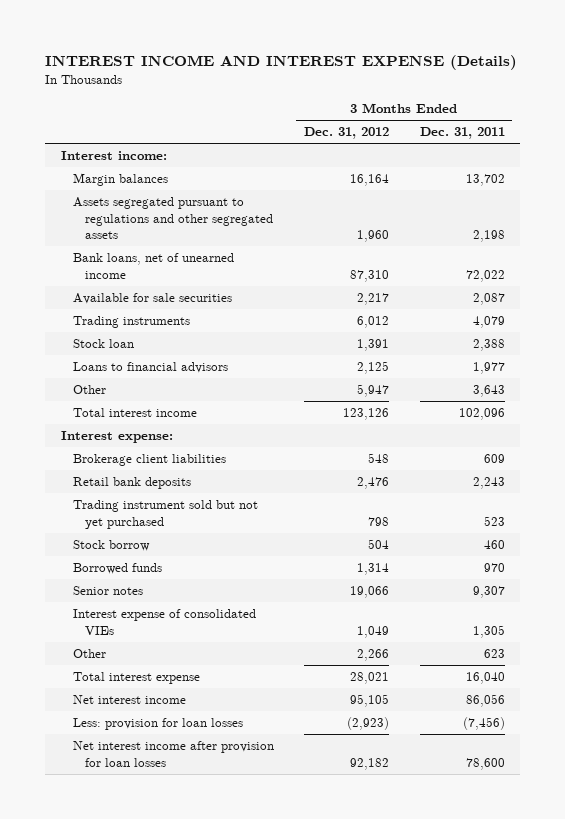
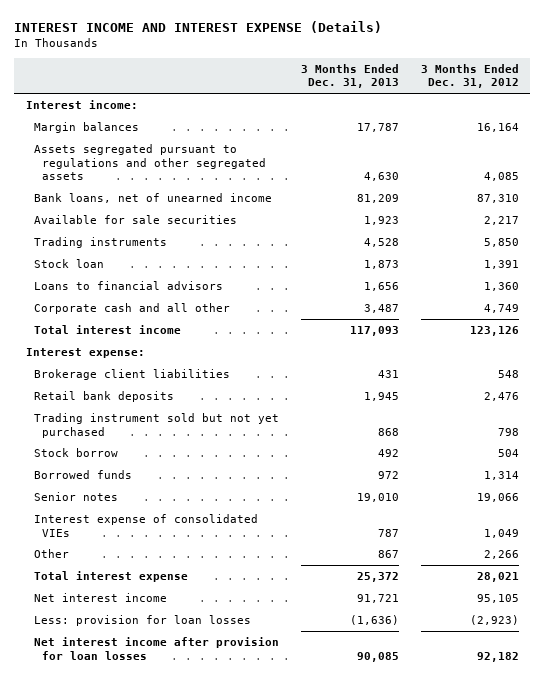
[419,127,505,140] Dec. 31, 2011 -> none
none -> [300,63,399,89] 3 Months Ended Dec. 31, 2013
[357,230,390,243] 1,960 -> [484,172,520,182] 4,085
[357,316,390,329] 6,012 -> [484,237,520,247] 5,850
[357,361,390,375] 2,125 -> [484,281,520,291] 1,360
[72,385,106,395] Other -> [33,302,230,314] Corporate cash and all other
[357,384,390,398] 5,947 -> [484,303,520,313] 4,749

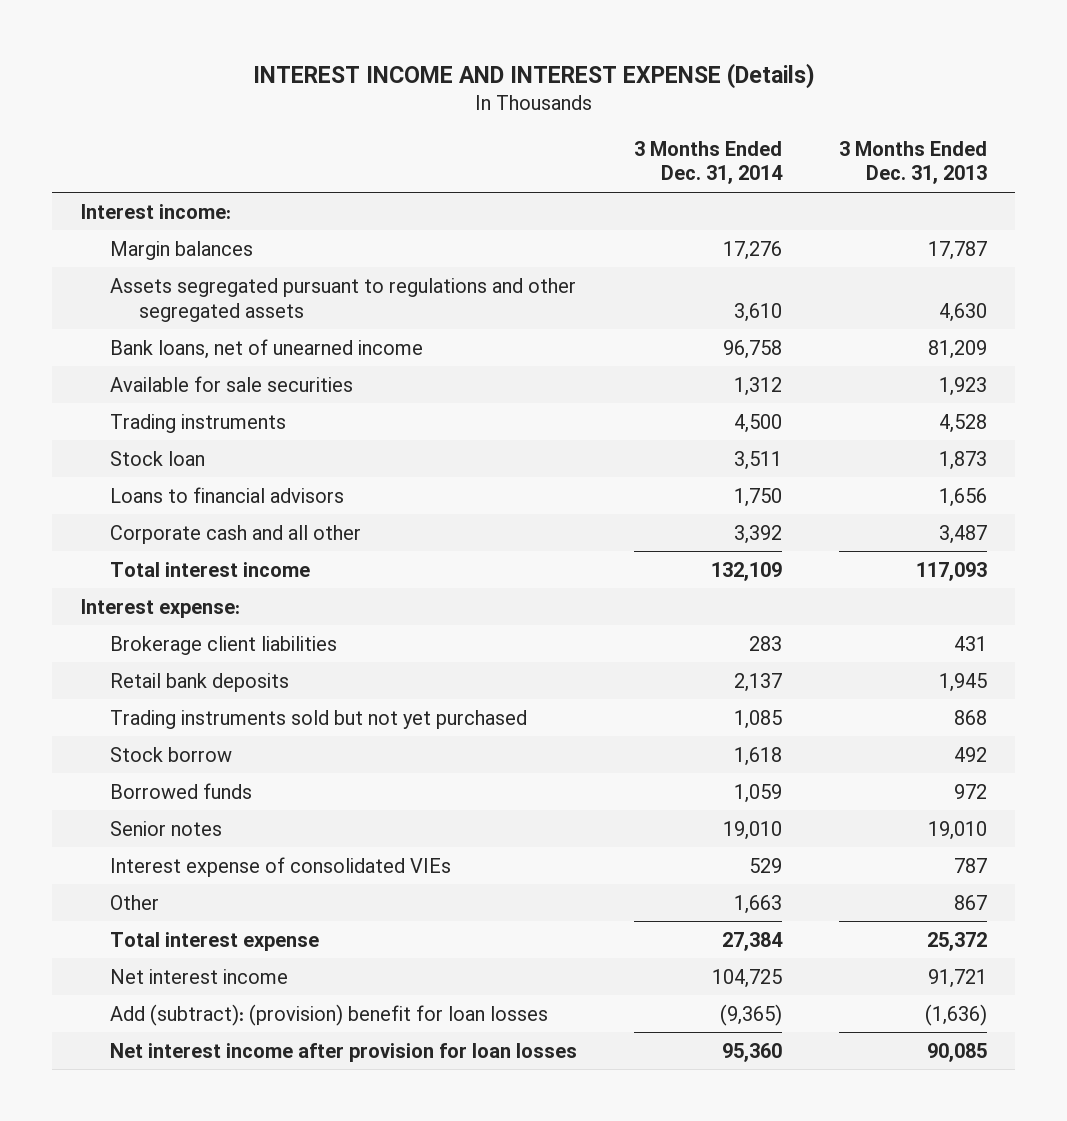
[421,63,520,89] 3 Months Ended Dec. 31, 2012 -> none
none -> [633,140,783,185] 3 Months Ended Dec. 31, 2014
[33,412,279,438] Trading instrument sold but not yet purchased -> [109,709,527,729] Trading instruments sold but not yet purchased
[33,614,251,626] Less: provision for loan losses -> [109,1003,548,1026] Add (subtract): (provision) benefit for loan losses

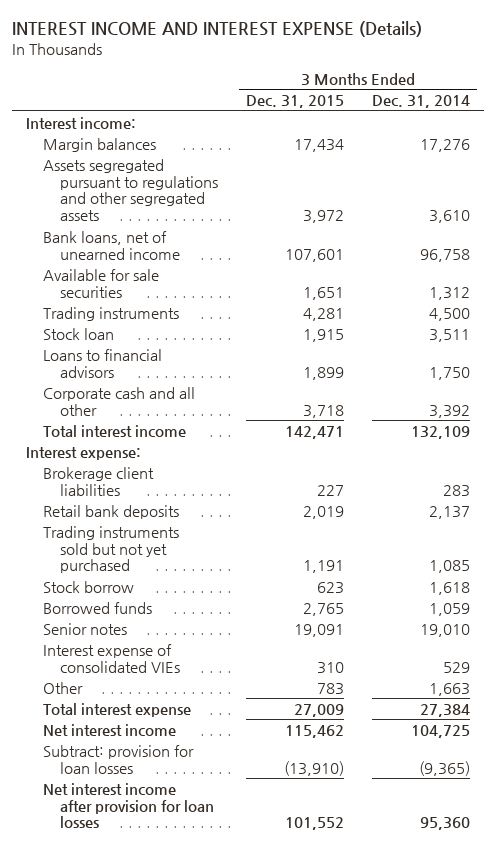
[838,140,987,185] 3 Months Ended Dec. 31, 2013 -> none
none -> [246,95,345,109] Dec. 31, 2015
[109,1003,548,1026] Add (subtract): (provision) benefit for loan losses -> [43,744,195,774] Subtract: provision for loan losses

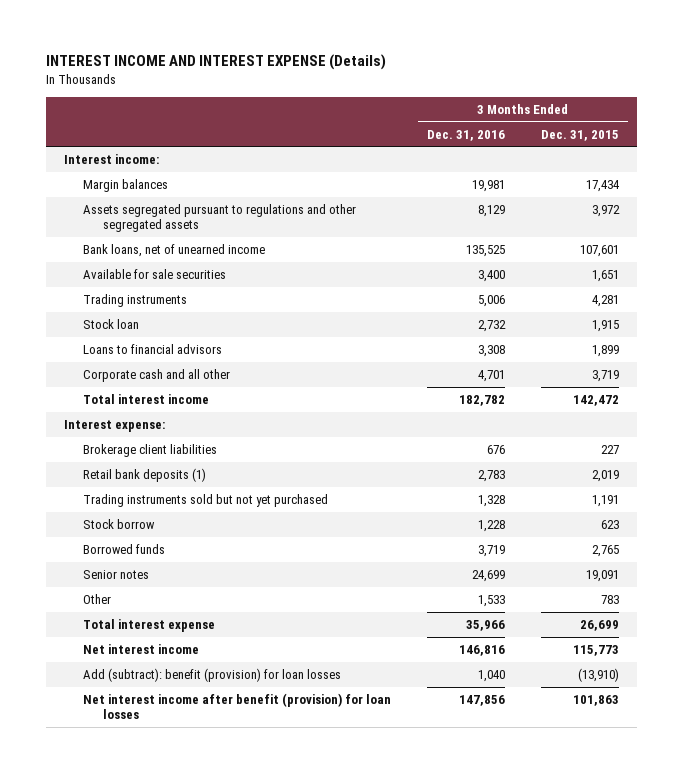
[372,95,471,109] Dec. 31, 2014 -> none
none -> [427,129,506,141] Dec. 31, 2016
[303,404,345,418] 3,718 -> [591,370,619,383] 3,719
[285,425,345,439] 142,471 -> [572,395,619,407] 142,472
[43,504,180,519] Retail bank deposits -> [83,468,207,483] Retail bank deposits (1)
[43,643,181,673] Interest expense of consolidated VIEs -> none
[294,703,345,717] 27,009 -> [579,620,619,632] 26,699
[285,724,345,738] 115,462 -> [572,645,619,657] 115,773
[43,744,195,774] Subtract: provision for loan losses -> [83,668,342,683] Add (subtract): benefit (provision) for loan losses
[43,782,215,829] Net interest income after provision for loan losses -> [83,693,392,720] Net interest income after benefit (provision) for loan losses
[285,817,345,831] 101,552 -> [572,695,619,707] 101,863

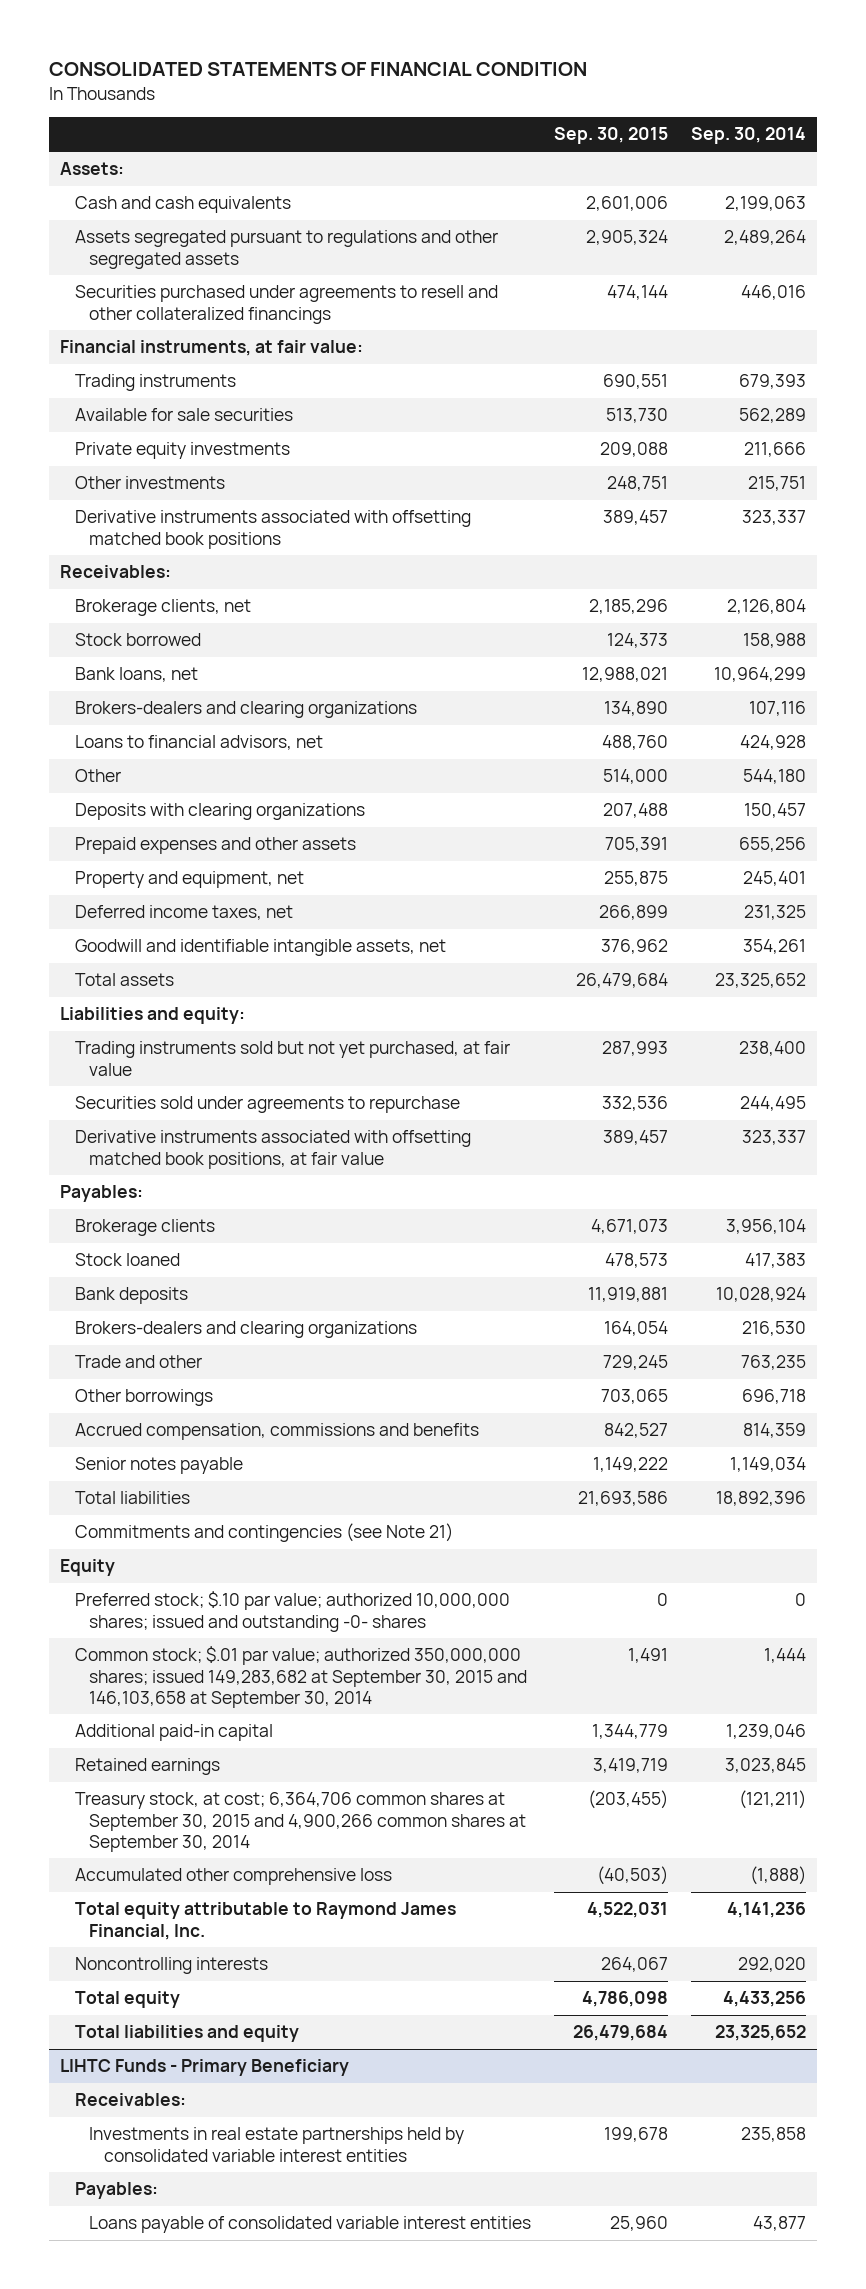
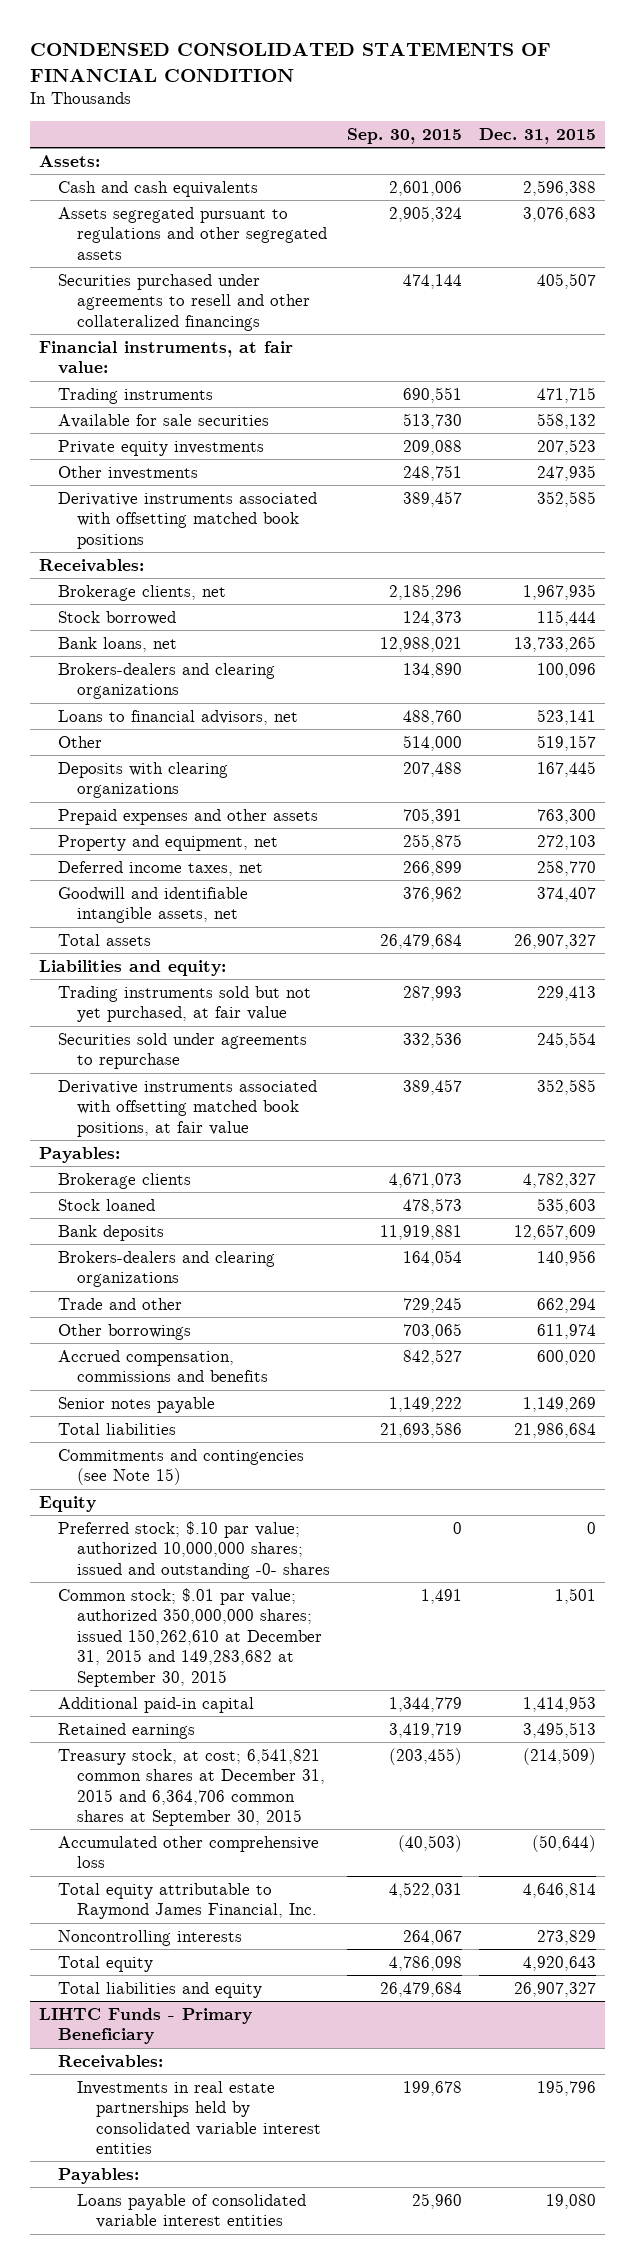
[48,61,587,76] CONSOLIDATED STATEMENTS OF FINANCIAL CONDITION -> [29,41,551,82] CONDENSED CONSOLIDATED STATEMENTS OF FINANCIAL CONDITION
[691,127,807,145] Sep. 30, 2014 -> none
none -> [479,128,597,145] Dec. 31, 2015
[74,1523,453,1543] Commitments and contingencies (see Note 21) -> [57,1448,304,1486] Commitments and contingencies (see Note 15)
[74,1646,528,1708] Common stock; $.01 par value; authorized 350,000,000 shares; issued 149,283,682 at September 30, 2015 and 146,103,658 at September 30, 2014 -> [57,1587,322,1687] Common stock; $.01 par value; authorized 350,000,000 shares; issued 150,262,610 at December 31, 2015 and 149,283,682 at September 30, 2015
[74,1792,527,1852] Treasury stock, at cost; 6,364,706 common shares at September 30, 2015 and 4,900,266 common shares at September 30, 2014 -> [57,1747,325,1827] Treasury stock, at cost; 6,541,821 common shares at December 31, 2015 and 6,364,706 common shares at September 30, 2015

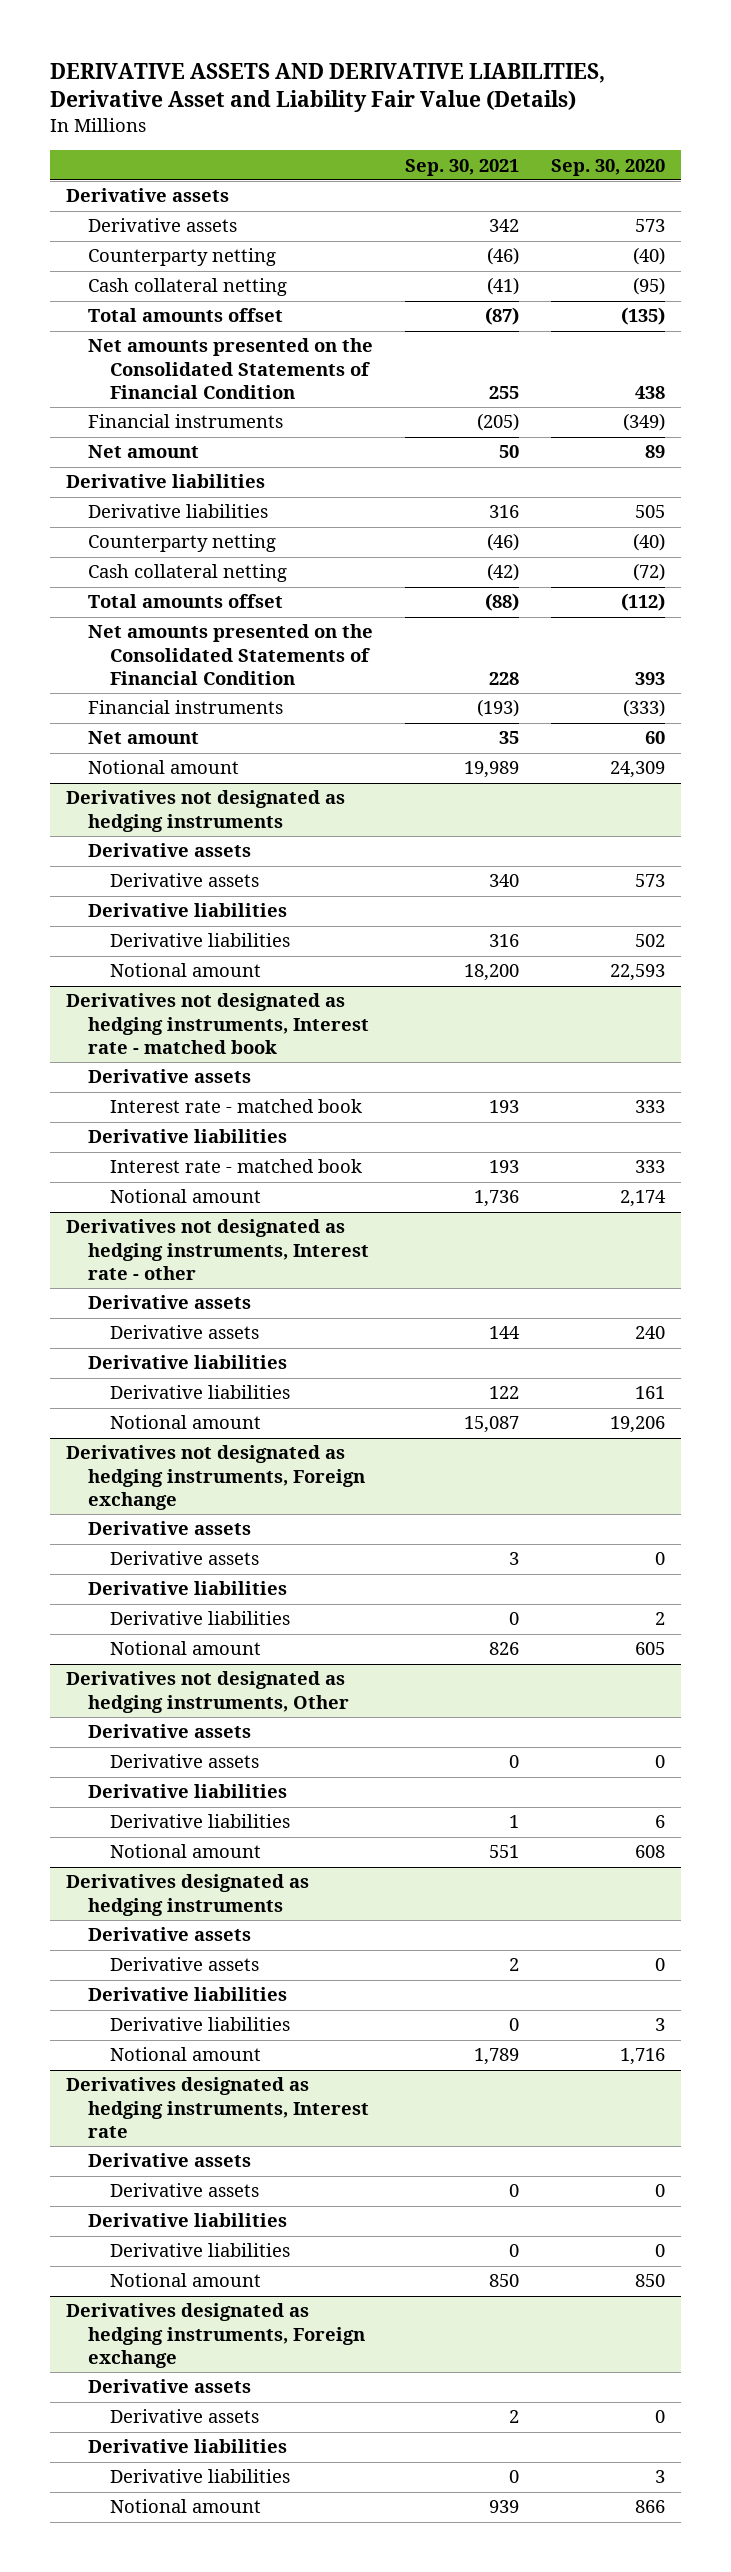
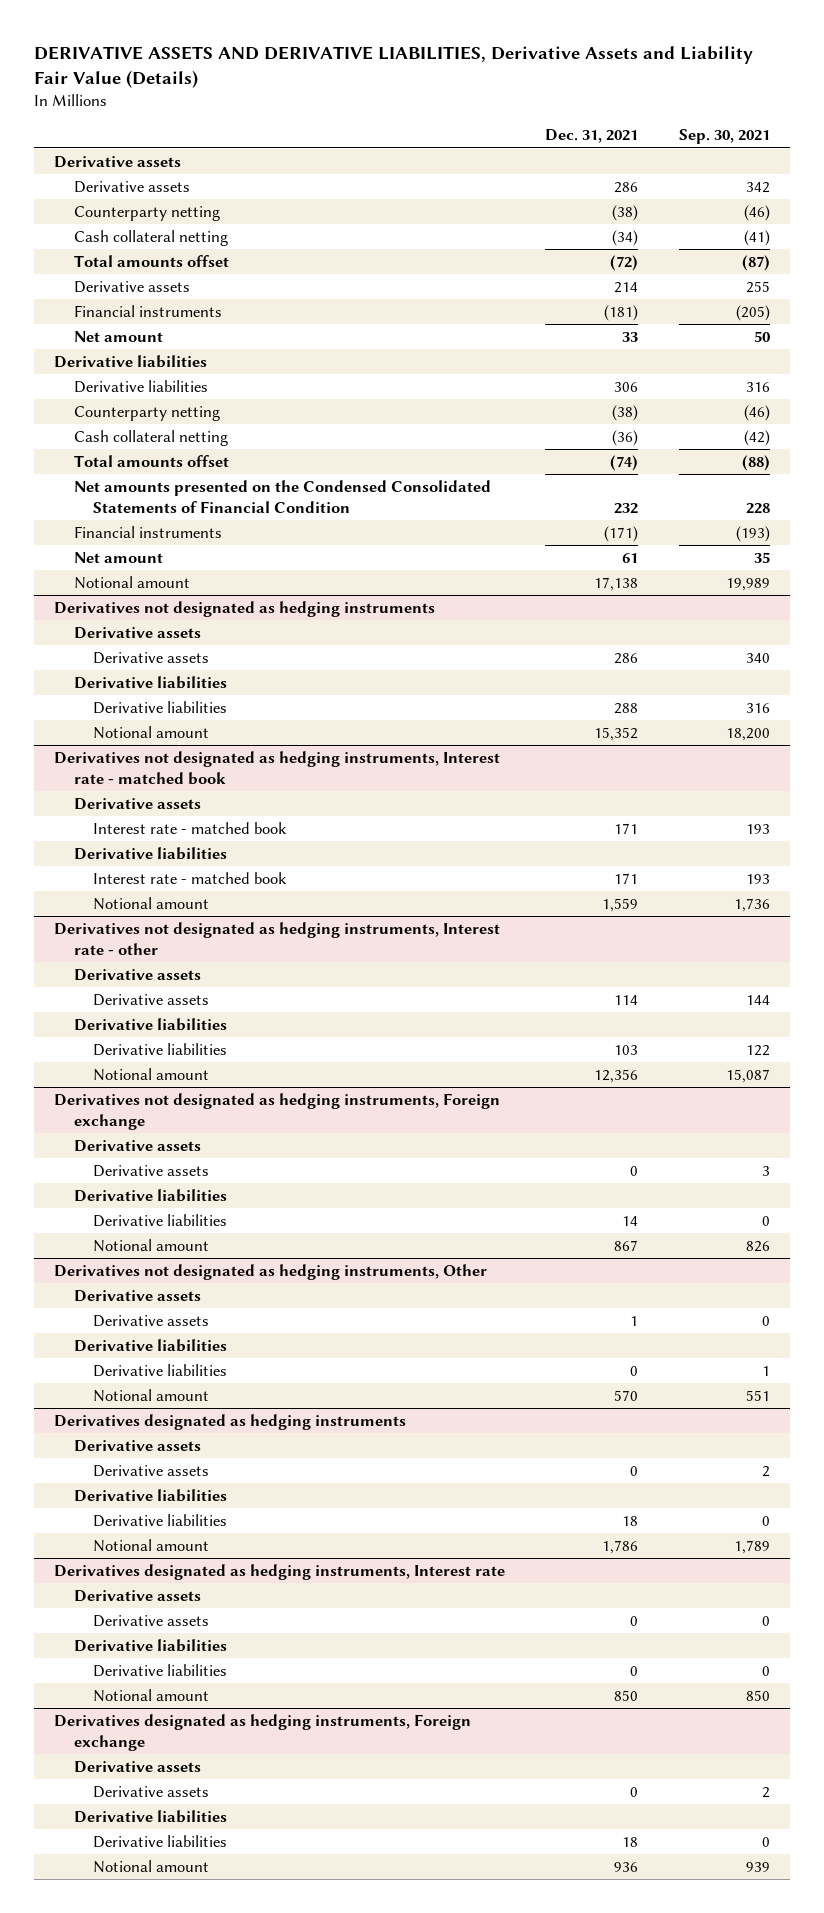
[50,62,606,113] DERIVATIVE ASSETS AND DERIVATIVE LIABILITIES, Derivative Asset and Liability Fair Value (Details) -> [33,46,753,89] DERIVATIVE ASSETS AND DERIVATIVE LIABILITIES, Derivative Assets and Liability Fair Value (Details)
[551,158,666,176] Sep. 30, 2020 -> none
none -> [545,129,639,144] Dec. 31, 2021
[88,338,374,399] Net amounts presented on the Consolidated Statements of Financial Condition -> [73,280,190,293] Derivative assets
[88,624,374,685] Net amounts presented on the Consolidated Statements of Financial Condition -> [73,479,491,513] Net amounts presented on the Condensed Consolidated Statements of Financial Condition

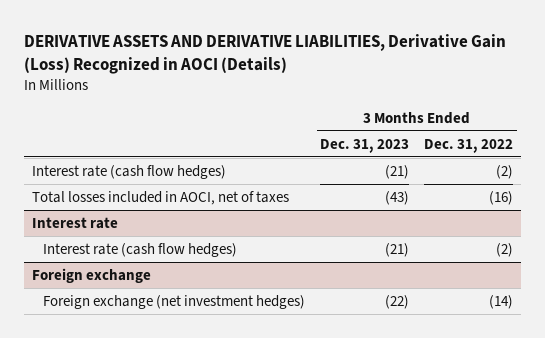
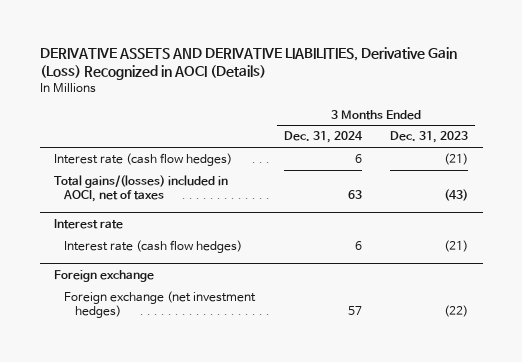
[424,138,514,153] Dec. 31, 2022 -> none
none -> [283,131,363,144] Dec. 31, 2024
[31,190,289,205] Total losses included in AOCI, net of taxes -> [53,175,228,202] Total gains/(losses) included in AOCI, net of taxes

